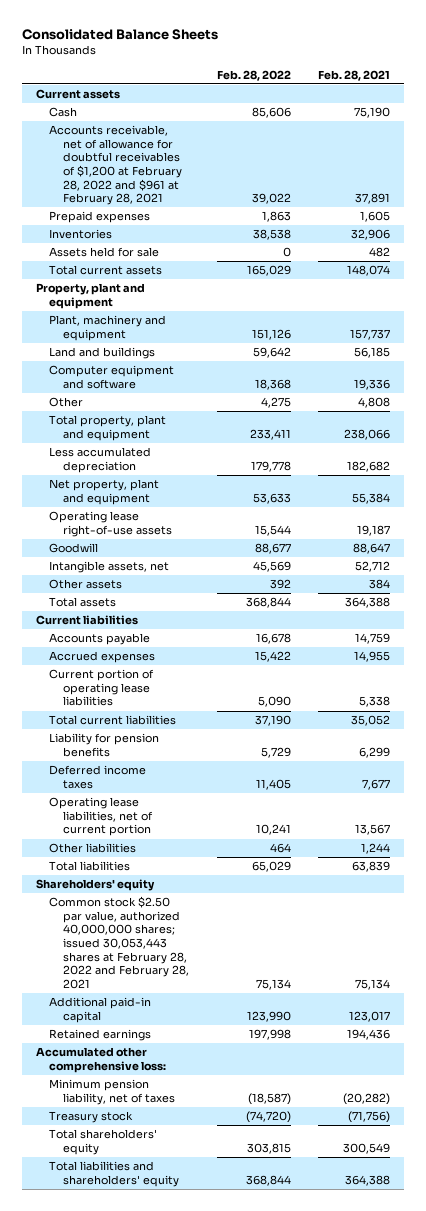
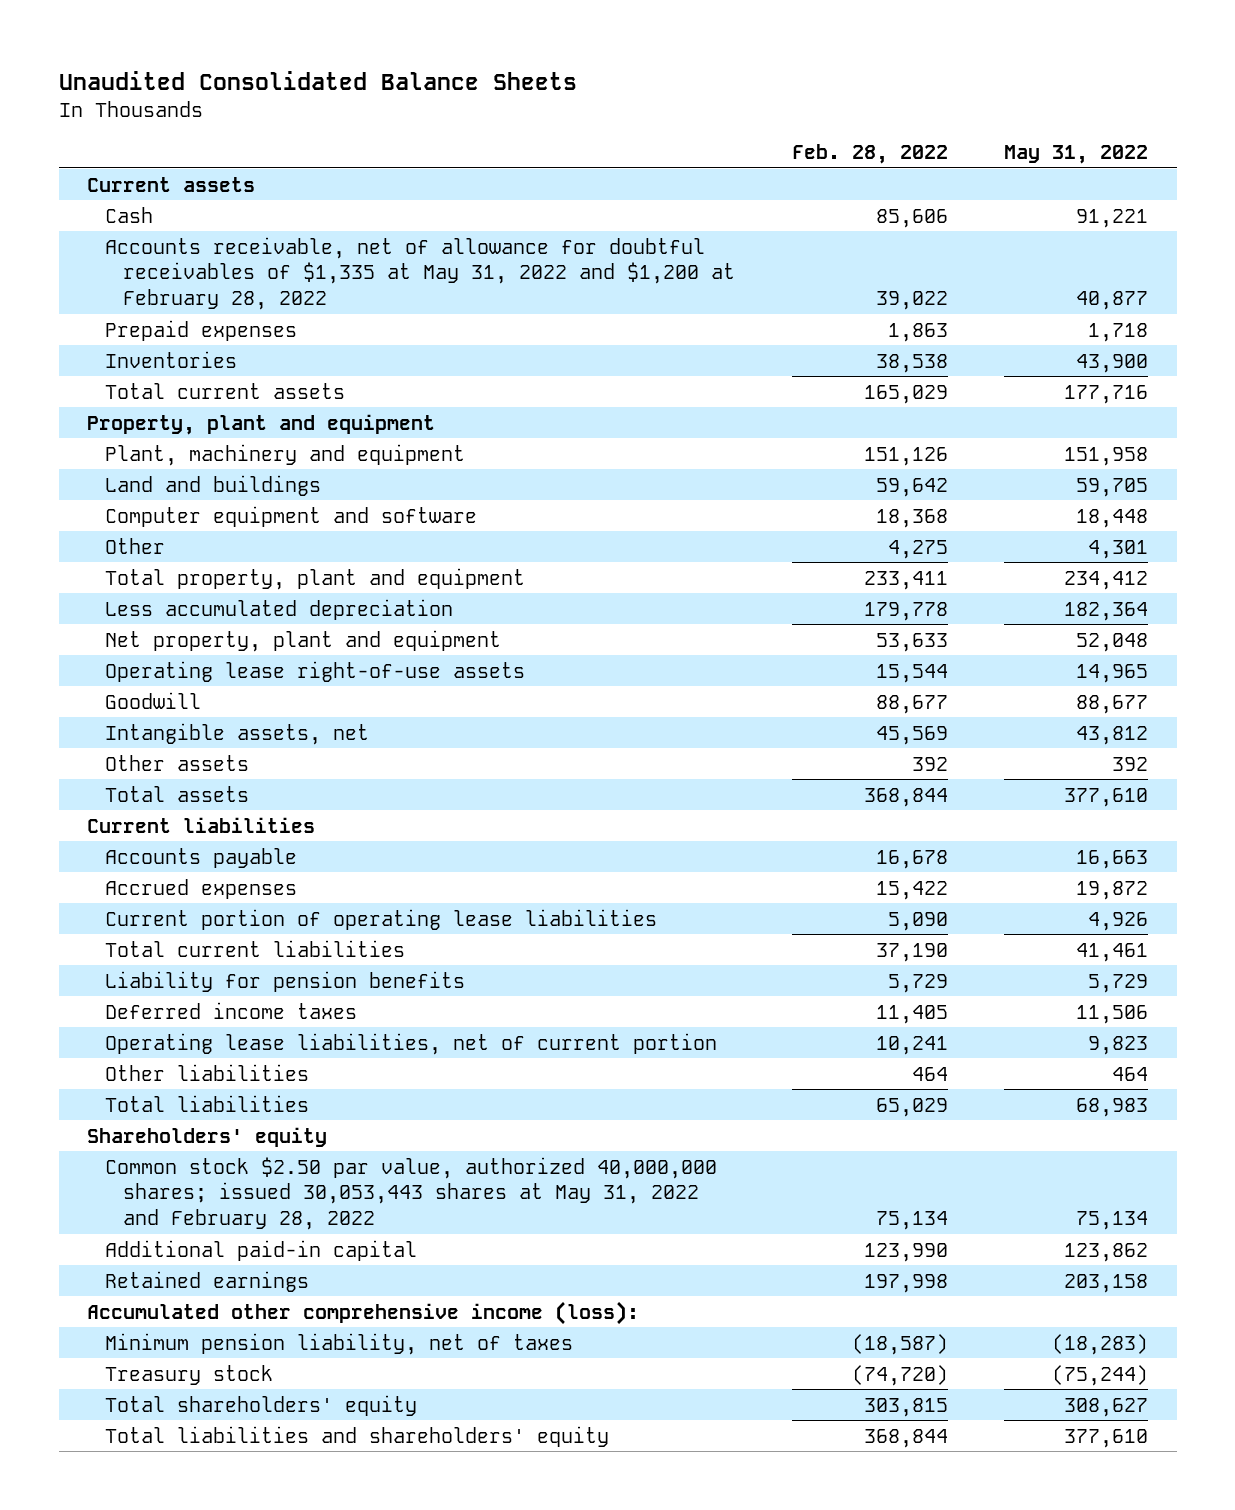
[21,29,218,41] Consolidated Balance Sheets -> [58,70,577,90] Unaudited Consolidated Balance Sheets
[318,69,391,81] Feb. 28, 2021 -> none
none -> [1004,145,1149,165] May 31, 2022
[49,125,182,206] Accounts receivable, net of allowance for doubtful receivables of $1,200 at February 28, 2022 and $961 at February 28, 2021 -> [104,236,735,310] Accounts receivable, net of allowance for doubtful receivables of $1,335 at May 31, 2022 and $1,200 at February 28, 2022
[49,247,160,258] Assets held for sale -> none
[49,896,189,989] Common stock $2.50 par value, authorized 40,000,000 shares; issued 30,053,443 shares at February 28, 2022 and February 28, 2021 -> [104,1156,717,1230] Common stock $2.50 par value, authorized 40,000,000 shares; issued 30,053,443 shares at May 31, 2022 and February 28, 2022
[35,1047,167,1073] Accumulated other comprehensive loss: -> [87,1300,640,1325] Accumulated other comprehensive income (loss):

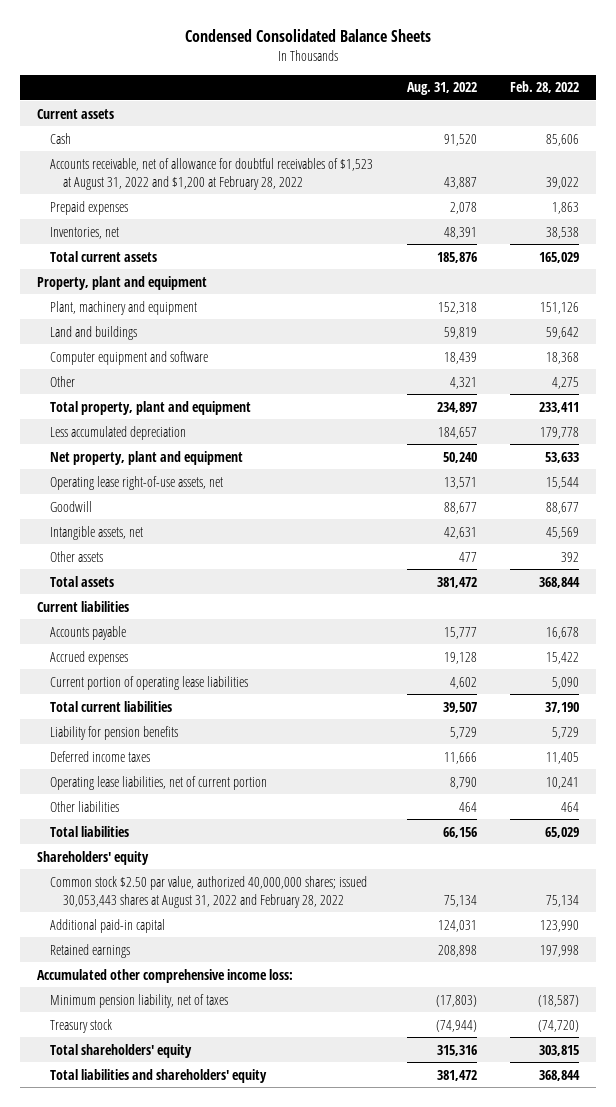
[58,70,577,90] Unaudited Consolidated Balance Sheets -> [184,28,431,42] Condensed Consolidated Balance Sheets
[1004,145,1149,165] May 31, 2022 -> none
none -> [406,82,477,96] Aug. 31, 2022
[104,236,735,310] Accounts receivable, net of allowance for doubtful receivables of $1,335 at May 31, 2022 and $1,200 at February 28, 2022 -> [49,157,373,190] Accounts receivable, net of allowance for doubtful receivables of $1,523 at August 31, 2022 and $1,200 at February 28, 2022
[104,350,237,368] Inventories -> [49,226,119,239] Inventories, net
[104,660,525,682] Operating lease right-of-use assets -> [49,475,223,490] Operating lease right-of-use assets, net
[104,1156,717,1230] Common stock $2.50 par value, authorized 40,000,000 shares; issued 30,053,443 shares at May 31, 2022 and February 28, 2022 -> [49,875,367,908] Common stock $2.50 par value, authorized 40,000,000 shares; issued 30,053,443 shares at August 31, 2022 and February 28, 2022
[87,1300,640,1325] Accumulated other comprehensive income (loss): -> [36,968,293,983] Accumulated other comprehensive income loss:

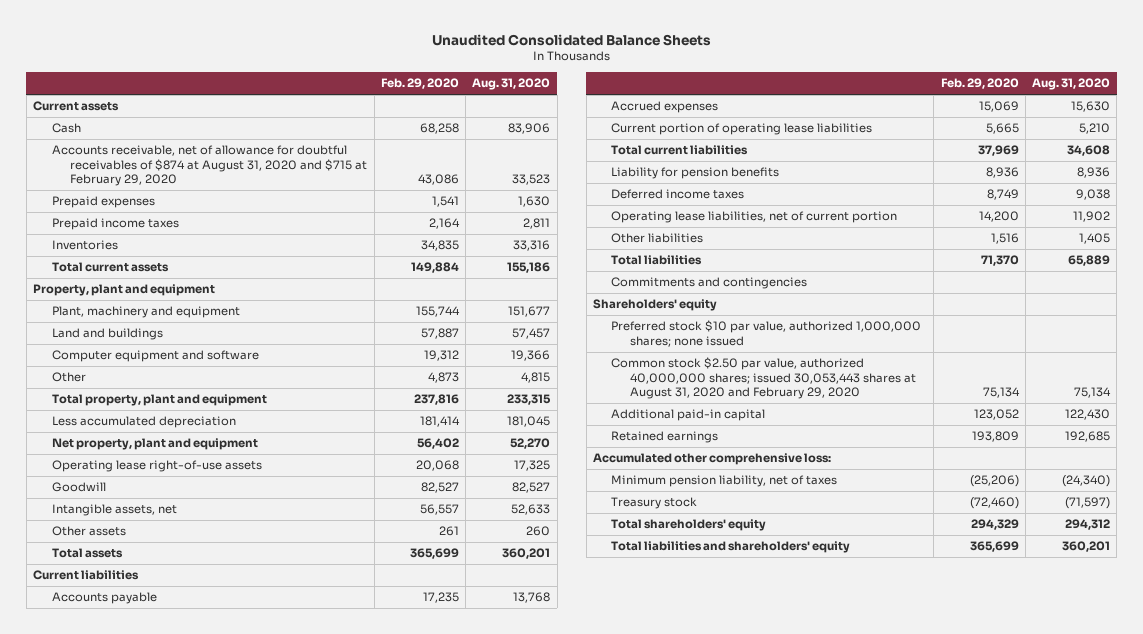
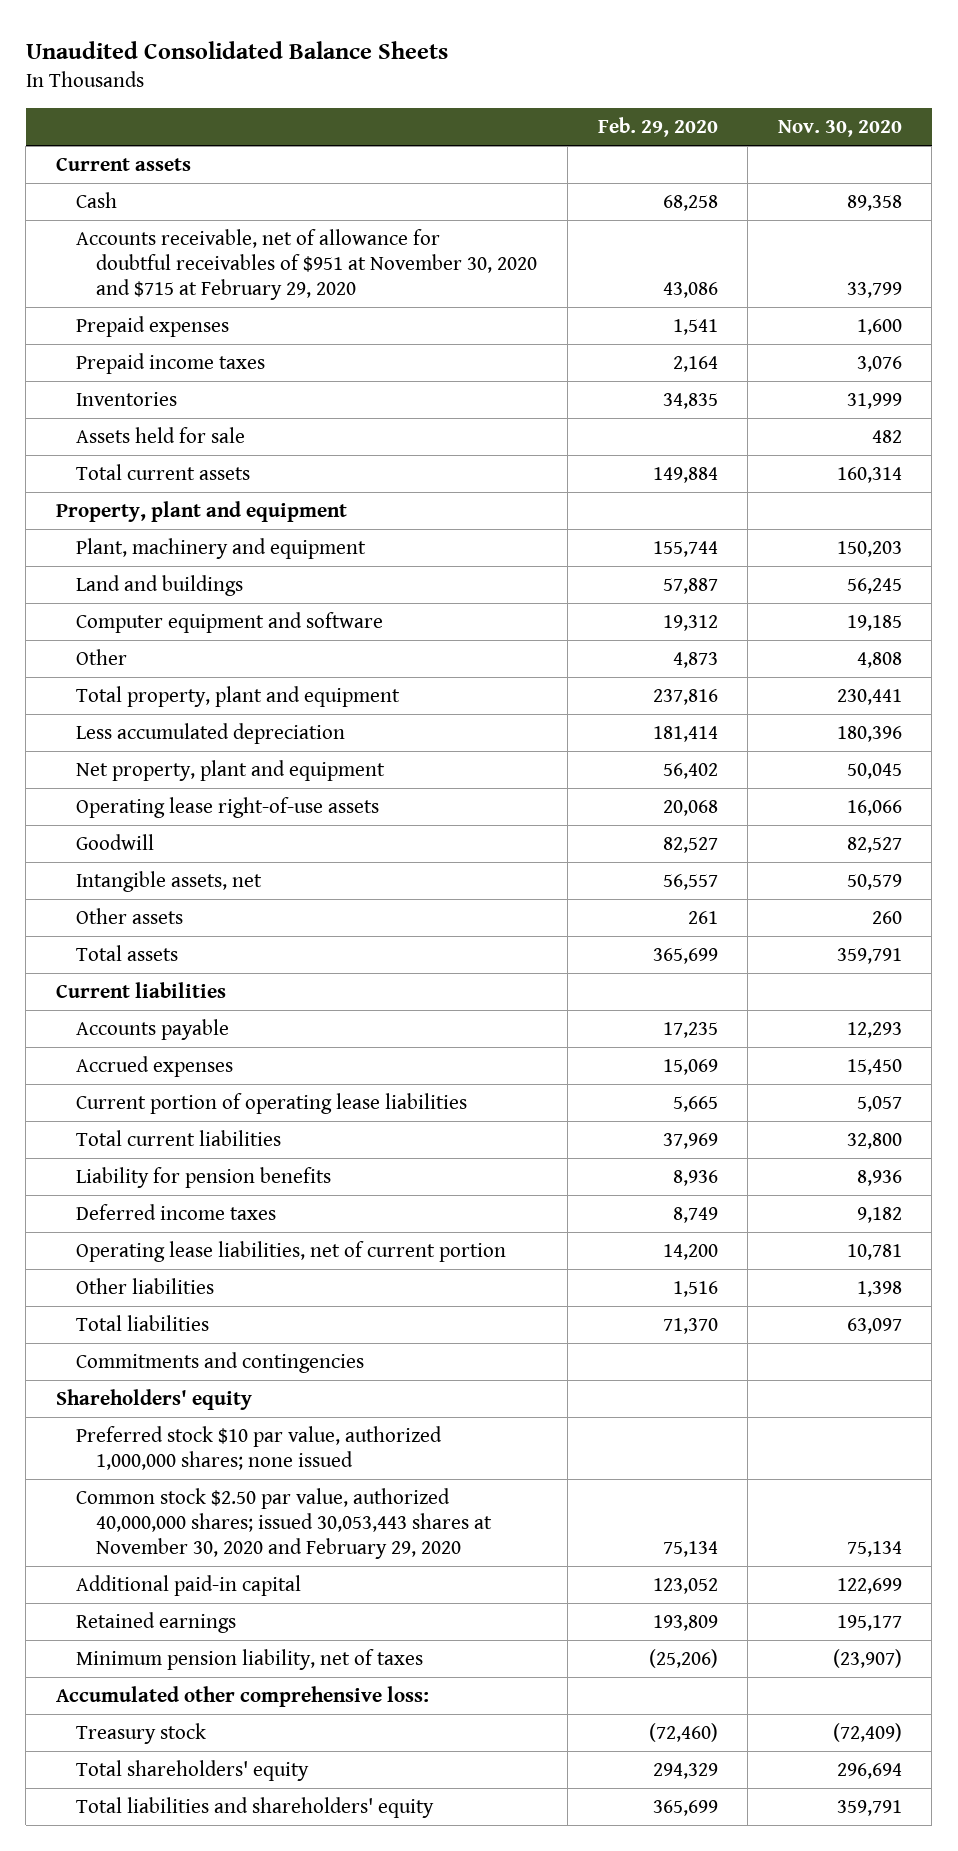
[472,78,551,91] Aug. 31, 2020 -> none
none -> [777,119,902,137] Nov. 30, 2020
[51,145,368,186] Accounts receivable, net of allowance for doubtful receivables of $874 at August 31, 2020 and $715 at February 29, 2020 -> [76,229,538,301] Accounts receivable, net of allowance for doubtful receivables of $951 at November 30, 2020 and $715 at February 29, 2020
none -> [76,427,246,444] Assets held for sale
[611,357,917,399] Common stock $2.50 par value, authorized 40,000,000 shares; issued 30,053,443 shares at August 31, 2020 and February 29, 2020 -> [76,1488,493,1560] Common stock $2.50 par value, authorized 40,000,000 shares; issued 30,053,443 shares at November 30, 2020 and February 29, 2020
[592,453,831,466] Accumulated other comprehensive loss: -> [56,1686,430,1708] Accumulated other comprehensive loss:

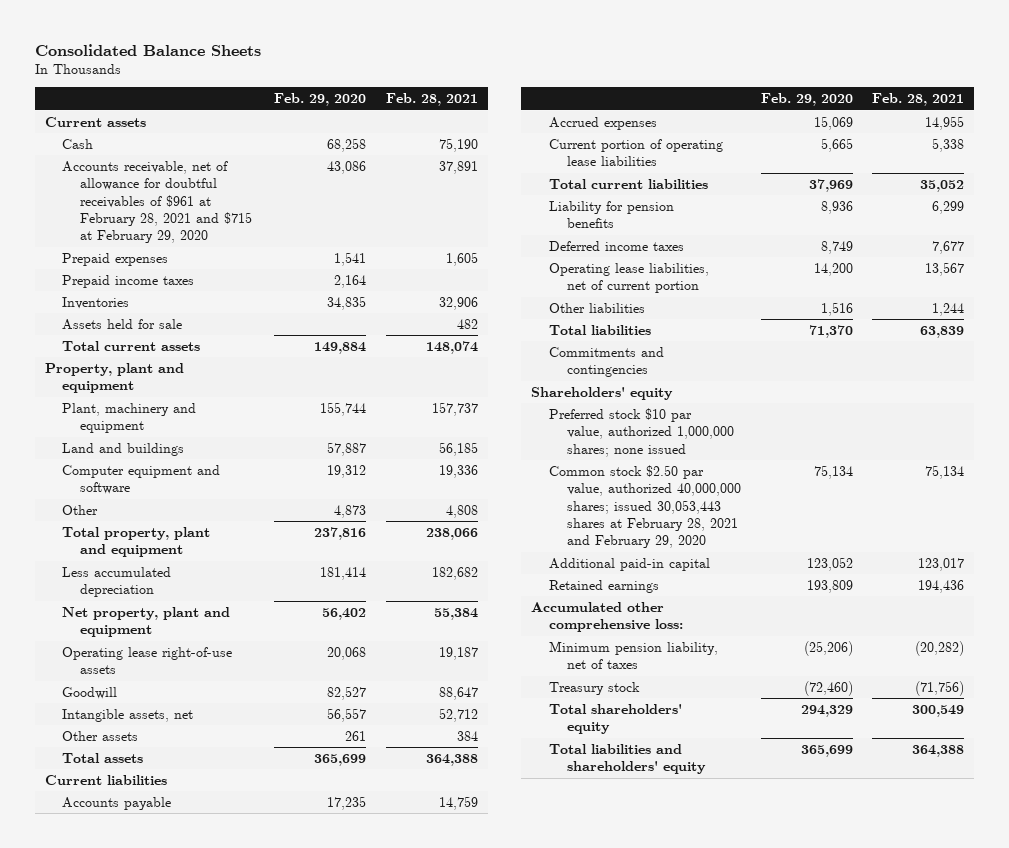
[25,40,448,59] Unaudited Consolidated Balance Sheets -> [34,43,261,56] Consolidated Balance Sheets
[777,119,902,137] Nov. 30, 2020 -> none
none -> [385,93,478,107] Feb. 28, 2021
[76,229,538,301] Accounts receivable, net of allowance for doubtful receivables of $951 at November 30, 2020 and $715 at February 29, 2020 -> [62,160,253,244] Accounts receivable, net of allowance for doubtful receivables of $961 at February 28, 2021 and $715 at February 29, 2020
[76,1488,493,1560] Common stock $2.50 par value, authorized 40,000,000 shares; issued 30,053,443 shares at November 30, 2020 and February 29, 2020 -> [549,464,741,549] Common stock $2.50 par value, authorized 40,000,000 shares; issued 30,053,443 shares at February 28, 2021 and February 29, 2020
[76,1649,424,1671] Minimum pension liability, net of taxes -> [549,640,719,670] Minimum pension liability, net of taxes

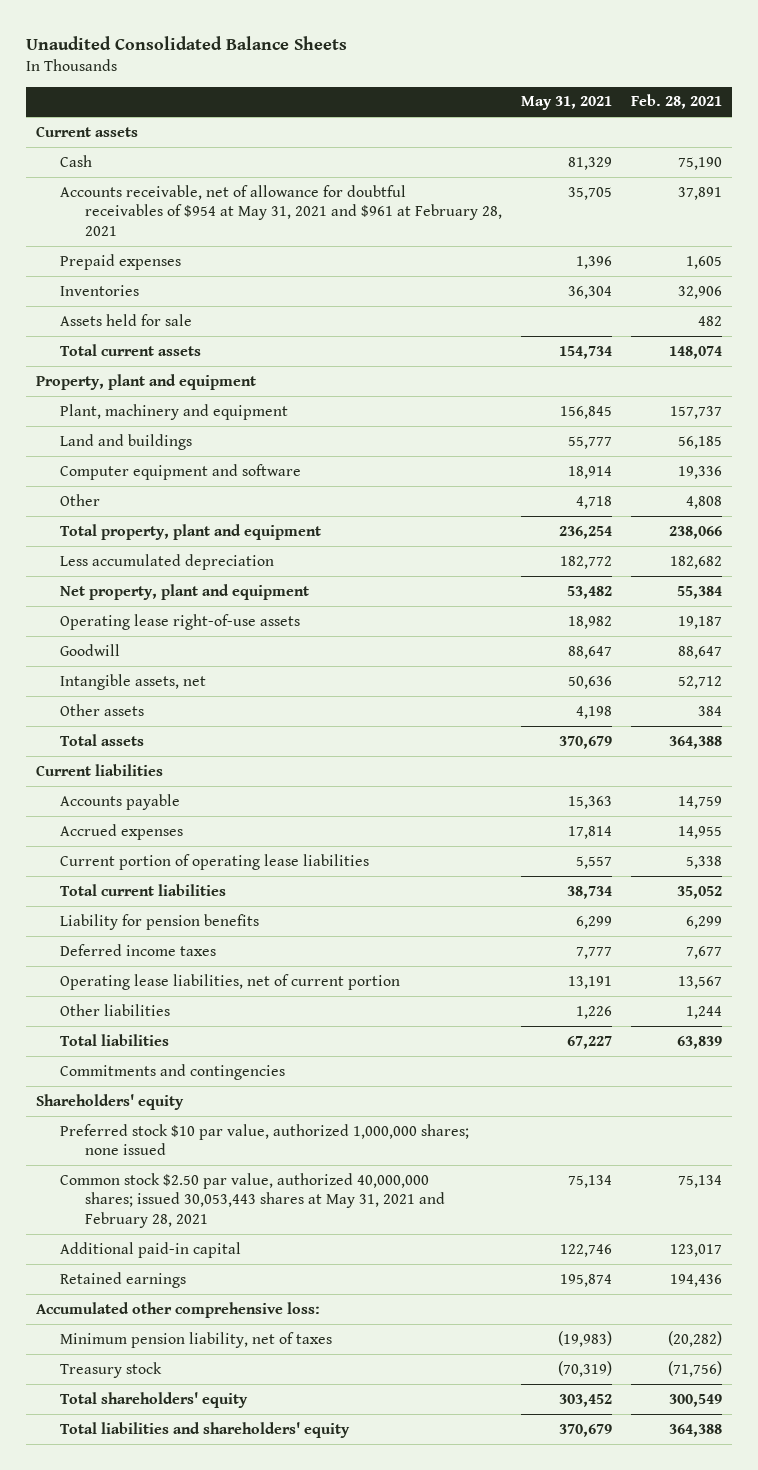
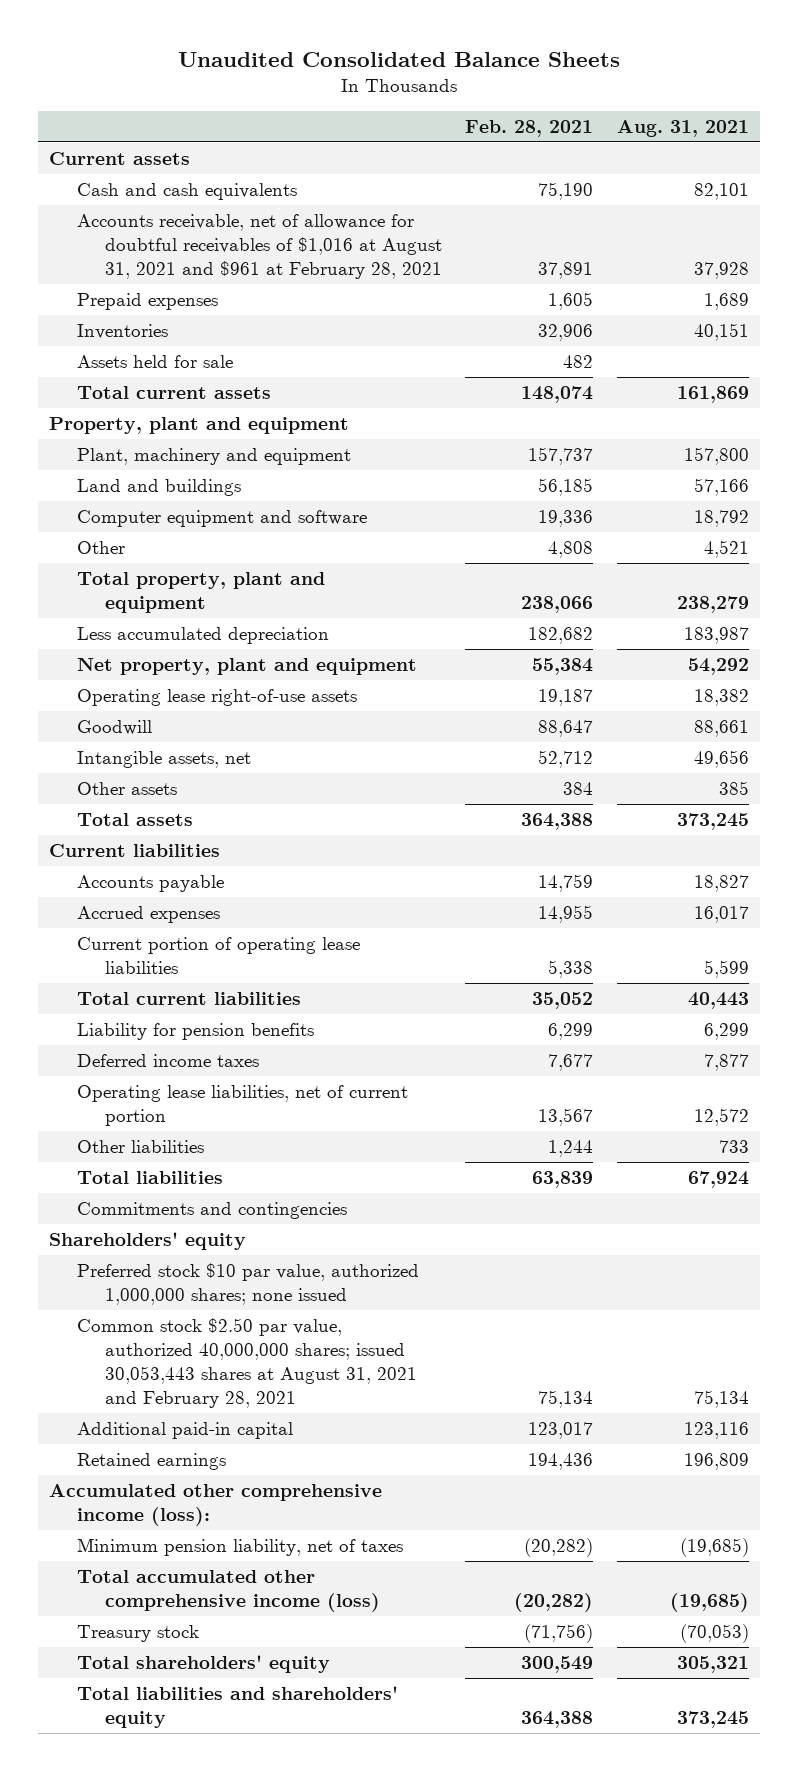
[521,96,613,111] May 31, 2021 -> none
none -> [616,119,749,137] Aug. 31, 2021
[60,154,93,167] Cash -> [77,182,298,200] Cash and cash equivalents
[60,184,502,236] Accounts receivable, net of allowance for doubtful receivables of $954 at May 31, 2021 and $961 at February 28, 2021 -> [77,213,443,280] Accounts receivable, net of allowance for doubtful receivables of $1,016 at August 31, 2021 and $961 at February 28, 2021
[60,1172,445,1228] Common stock $2.50 par value, authorized 40,000,000 shares; issued 30,053,443 shares at May 31, 2021 and February 28, 2021 -> [77,1317,418,1409] Common stock $2.50 par value, authorized 40,000,000 shares; issued 30,053,443 shares at August 31, 2021 and February 28, 2021
[35,1301,320,1318] Accumulated other comprehensive loss: -> [49,1483,383,1527] Accumulated other comprehensive income (loss):
none -> [77,1569,381,1613] Total accumulated other comprehensive income (loss)

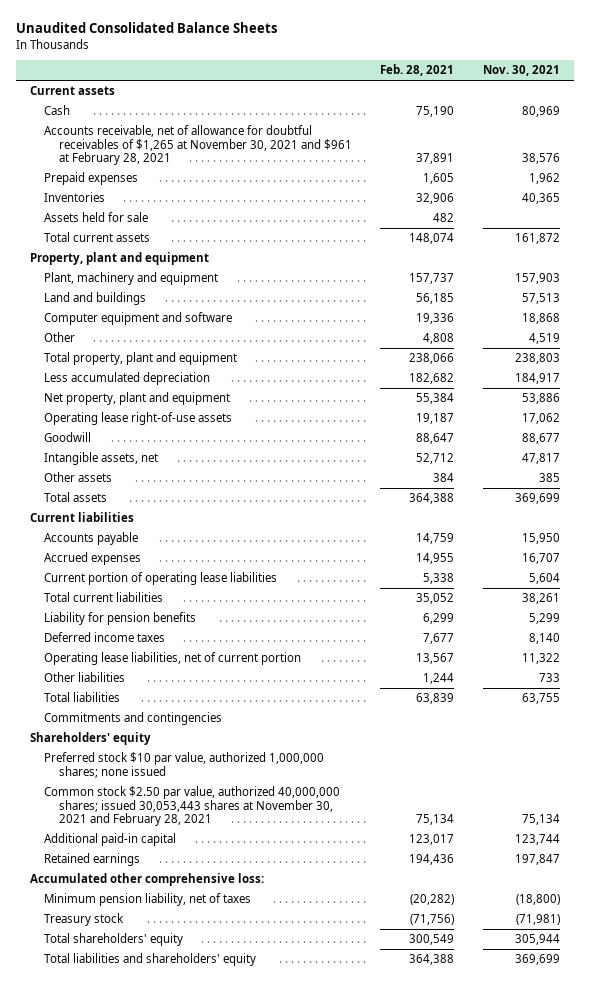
[616,119,749,137] Aug. 31, 2021 -> none
none -> [482,65,560,77] Nov. 30, 2021
[77,182,298,200] Cash and cash equivalents -> [44,105,71,116] Cash
[77,213,443,280] Accounts receivable, net of allowance for doubtful receivables of $1,016 at August 31, 2021 and $961 at February 28, 2021 -> [44,125,353,166] Accounts receivable, net of allowance for doubtful receivables of $1,265 at November 30, 2021 and $961 at February 28, 2021
[77,1317,418,1409] Common stock $2.50 par value, authorized 40,000,000 shares; issued 30,053,443 shares at August 31, 2021 and February 28, 2021 -> [44,786,341,827] Common stock $2.50 par value, authorized 40,000,000 shares; issued 30,053,443 shares at November 30, 2021 and February 28, 2021
[49,1483,383,1527] Accumulated other comprehensive income (loss): -> [29,873,264,887] Accumulated other comprehensive loss:
[77,1569,381,1613] Total accumulated other comprehensive income (loss) -> none

